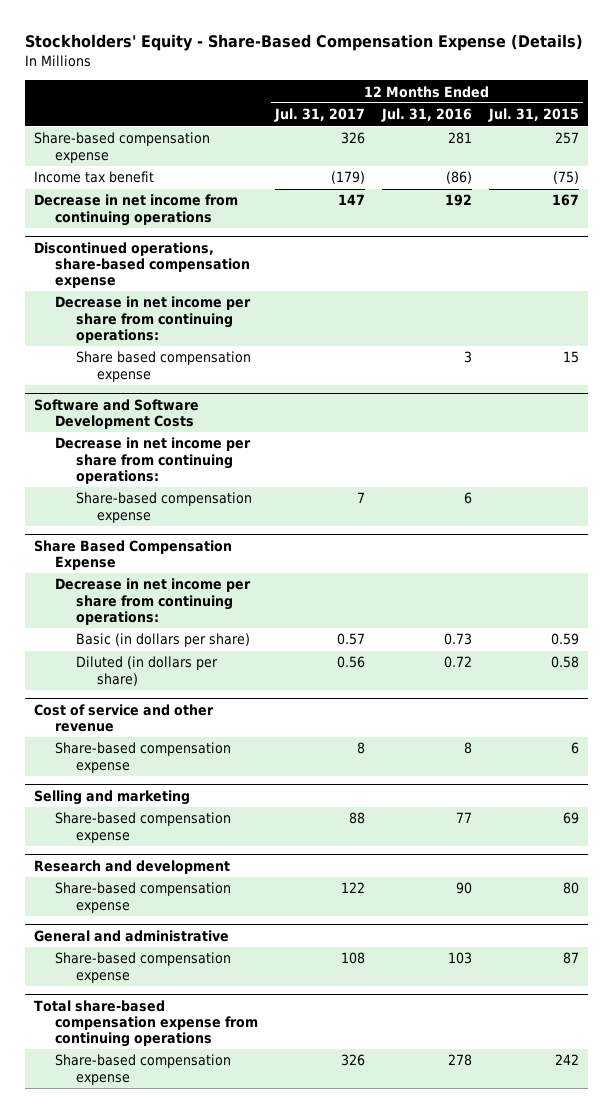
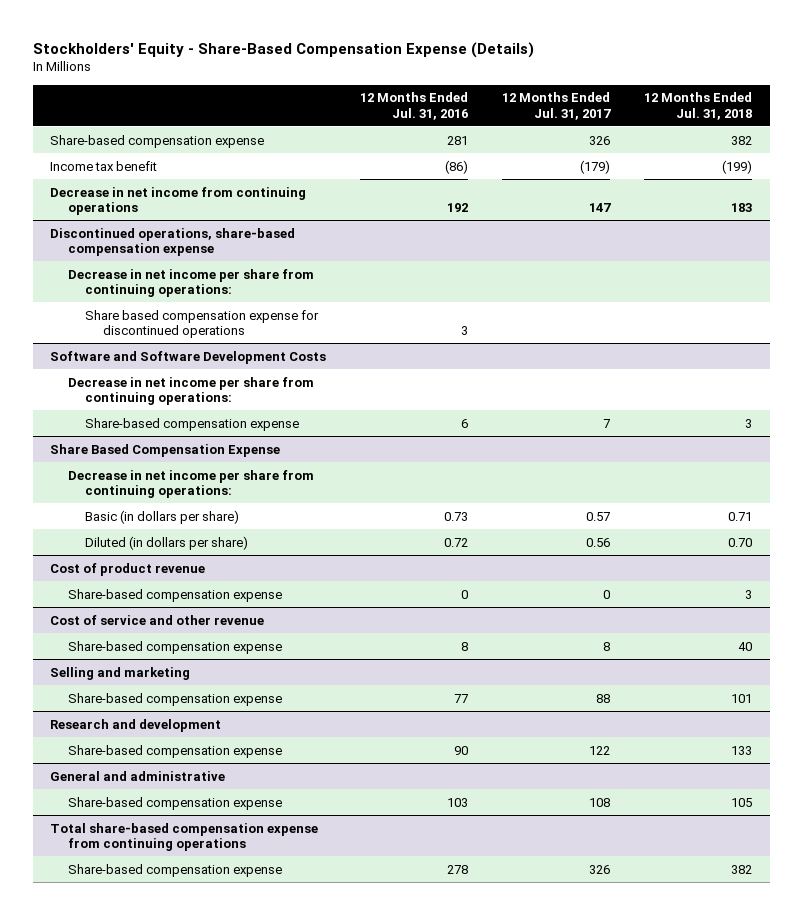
[488,108,580,123] Jul. 31, 2015 -> none
none -> [644,92,753,120] 12 Months Ended Jul. 31, 2018
[76,351,252,382] Share based compensation expense -> [85,309,320,339] Share based compensation expense for discontinued operations
none -> [50,562,206,576] Cost of product revenue
none -> [67,588,282,602] Share-based compensation expense

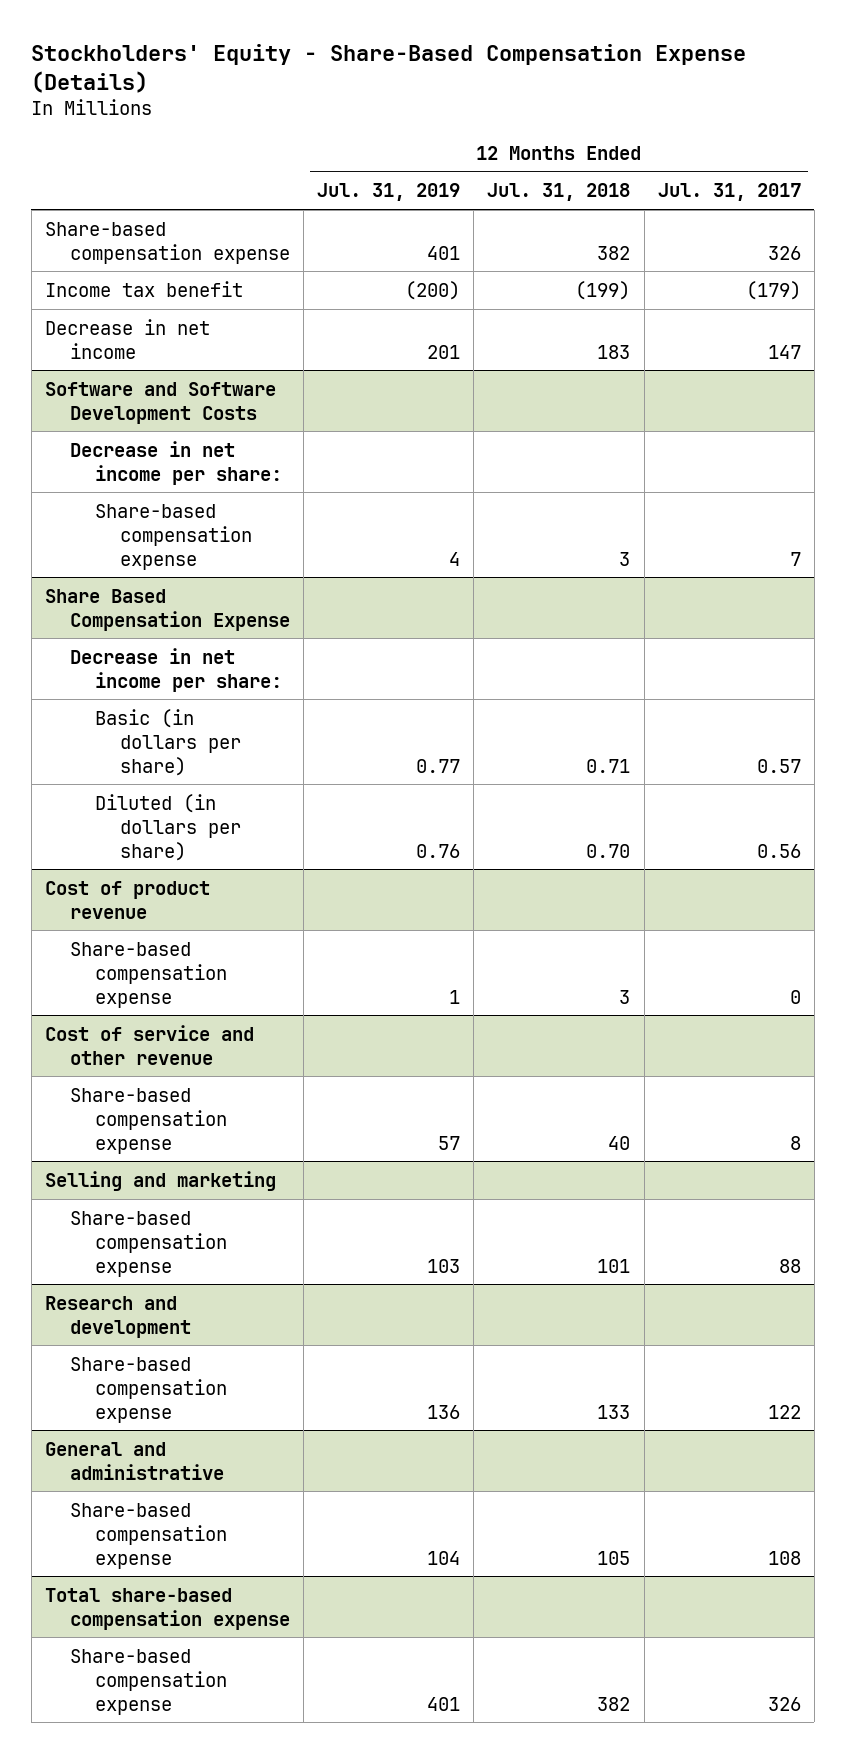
[360,92,469,120] 12 Months Ended Jul. 31, 2016 -> none
none -> [317,183,461,202] Jul. 31, 2019
[50,227,296,257] Discontinued operations, share-based compensation expense -> none
[67,268,314,298] Decrease in net income per share from continuing operations: -> none
[85,309,320,339] Share based compensation expense for discontinued operations -> none
[50,186,307,216] Decrease in net income from continuing operations -> [45,318,211,359] Decrease in net income
[67,376,314,406] Decrease in net income per share from continuing operations: -> [69,440,282,485] Decrease in net income per share:
[67,469,314,499] Decrease in net income per share from continuing operations: -> [69,647,282,692] Decrease in net income per share:
[50,822,319,852] Total share-based compensation expense from continuing operations -> [45,1587,290,1630] Total share-based compensation expense

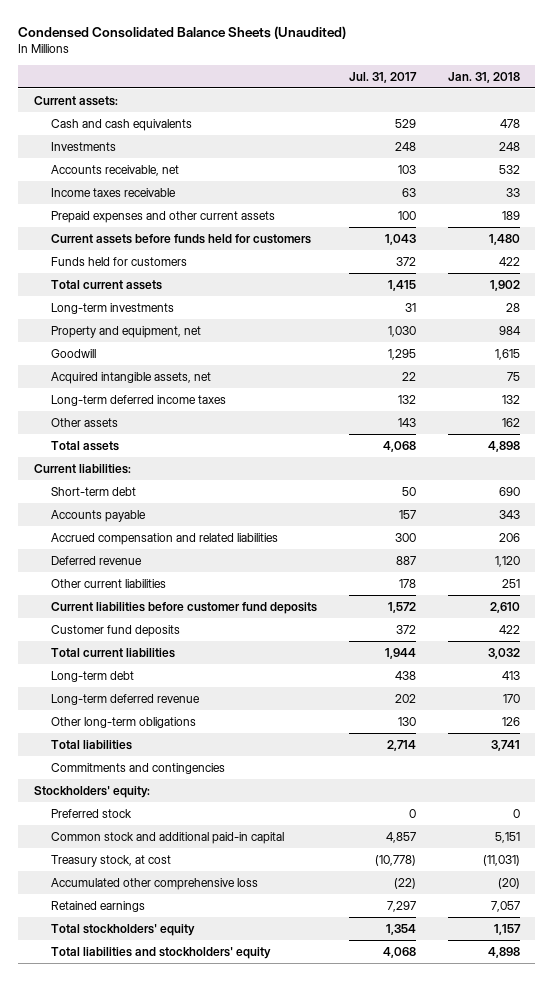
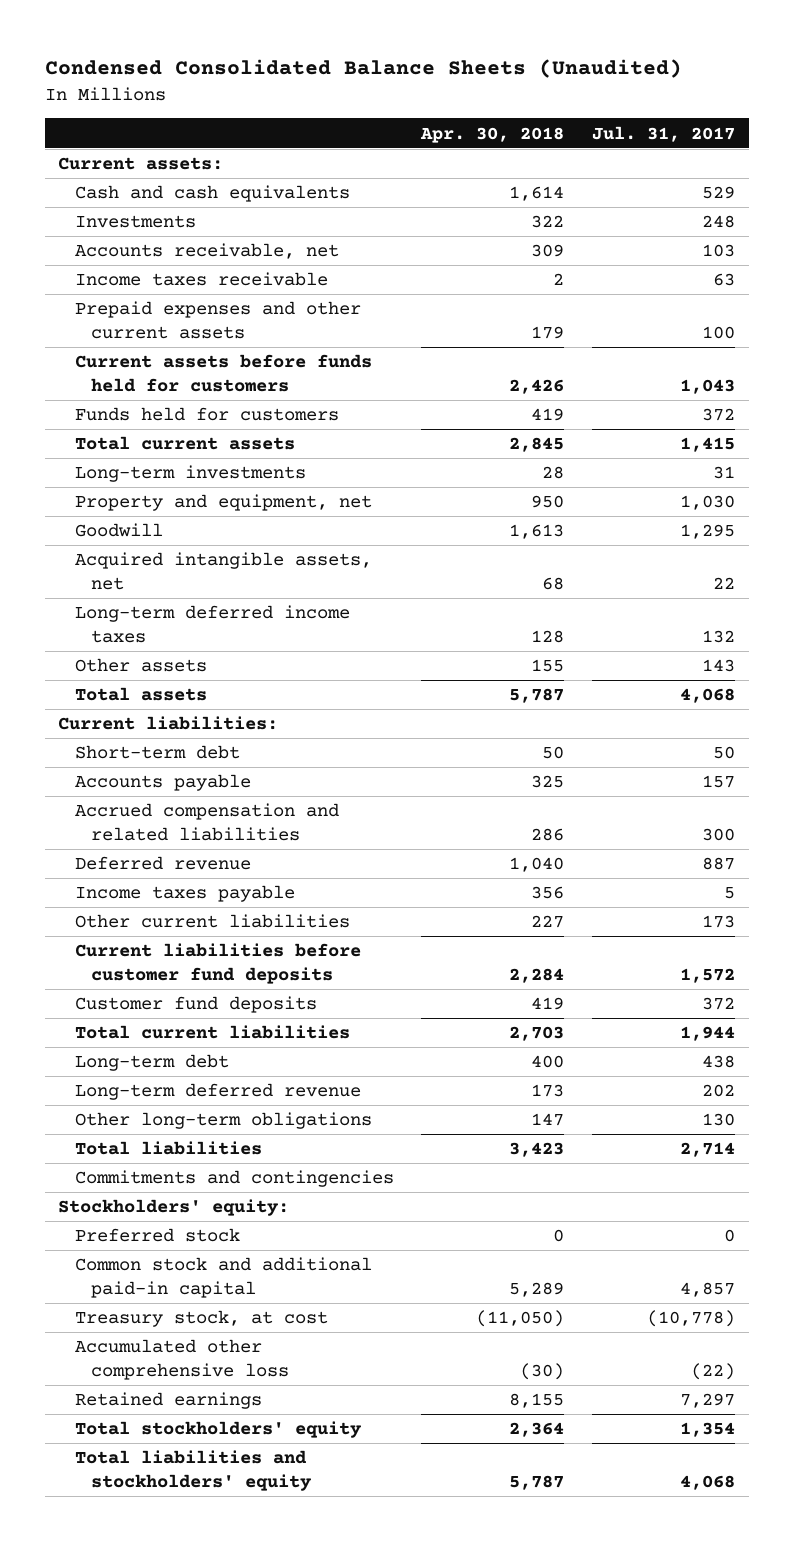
[447,71,520,83] Jan. 31, 2018 -> none
none -> [420,126,565,143] Apr. 30, 2018
none -> [74,885,295,903] Income taxes payable
[398,578,416,588] 178 -> [701,915,735,929] 173

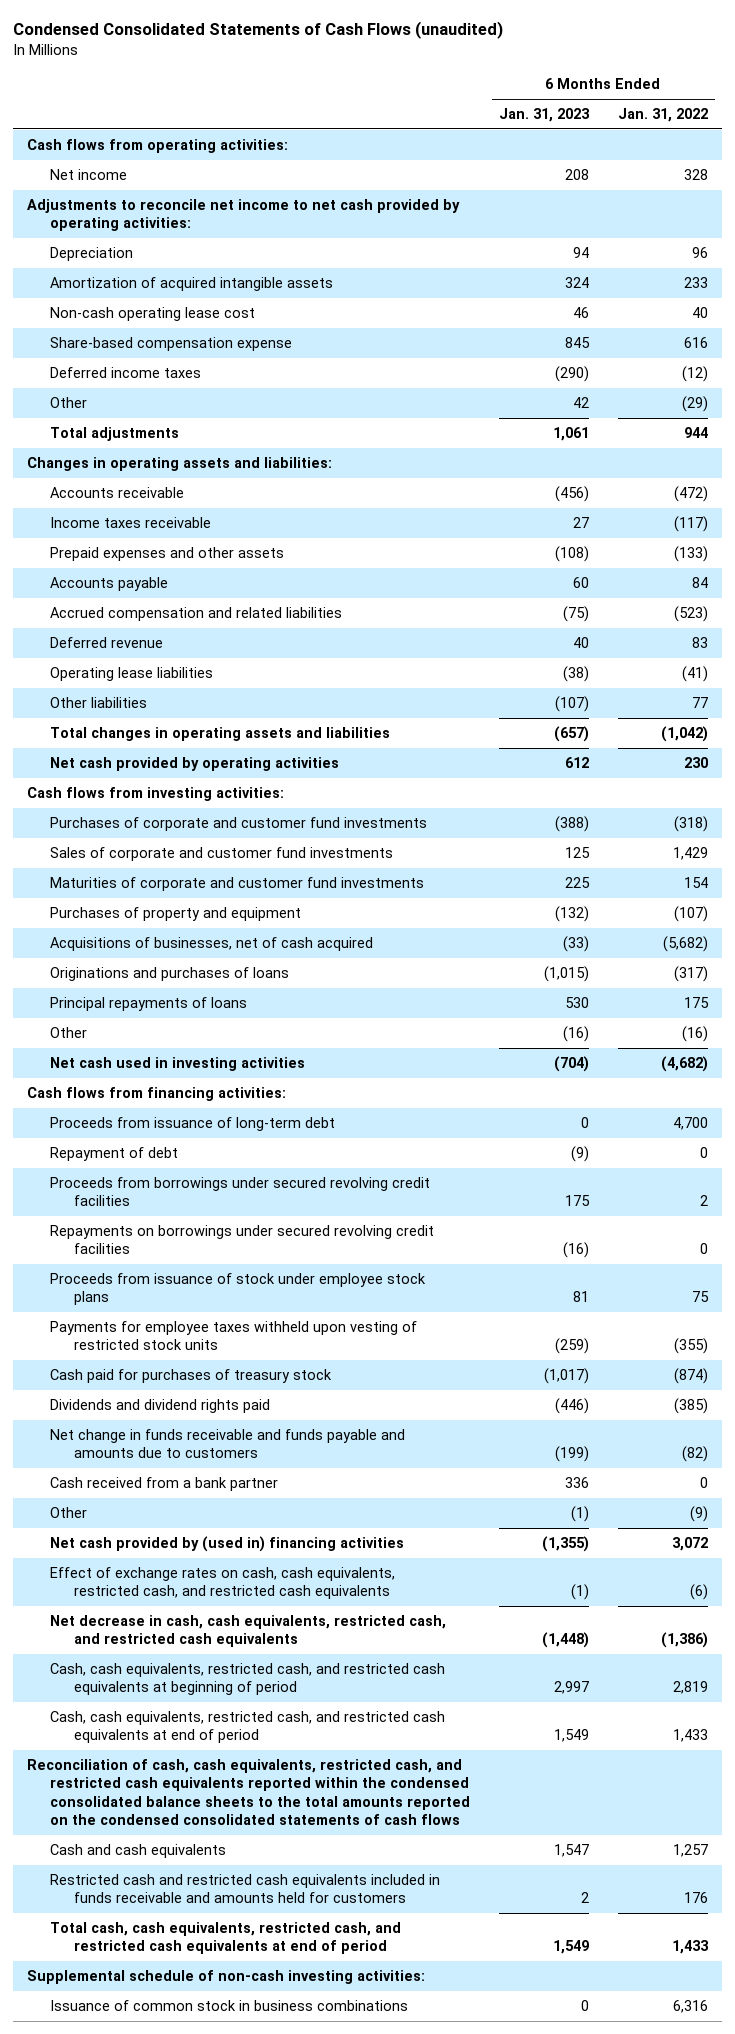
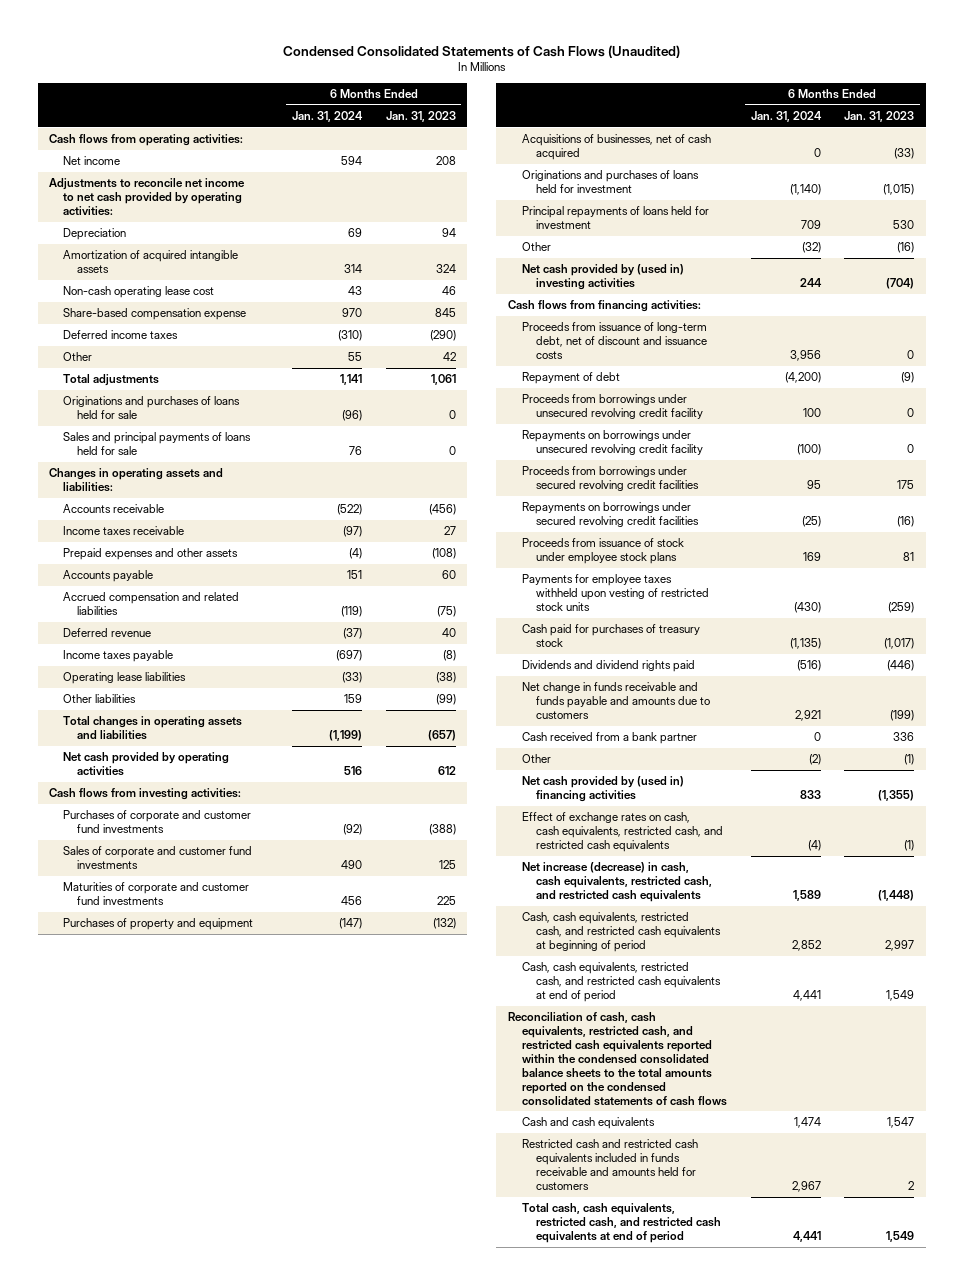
[12,21,503,40] Condensed Consolidated Statements of Cash Flows (unaudited) -> [282,44,680,58] Condensed Consolidated Statements of Cash Flows (Unaudited)
[617,108,708,123] Jan. 31, 2022 -> none
none -> [291,110,363,122] Jan. 31, 2024
none -> [63,396,241,420] Originations and purchases of loans held for sale
none -> [63,432,252,456] Sales and principal payments of loans held for sale
none -> [63,650,174,663] Income taxes payable
[554,695,589,712] (107) -> [435,694,456,706] (99)
[50,966,290,981] Originations and purchases of loans -> [521,170,699,194] Originations and purchases of loans held for investment
[50,996,248,1011] Principal repayments of loans -> [521,206,709,230] Principal repayments of loans held for investment
[50,1056,306,1071] Net cash used in investing activities -> [521,264,684,291] Net cash provided by (used in) investing activities
[50,1116,336,1131] Proceeds from issuance of long-term debt -> [521,322,707,360] Proceeds from issuance of long-term debt, net of discount and issuance costs
none -> [521,394,703,420] Proceeds from borrowings under unsecured revolving credit facility
none -> [521,430,703,456] Repayments on borrowings under unsecured revolving credit facility
[50,1614,447,1648] Net decrease in cash, cash equivalents, restricted cash, and restricted cash equivalents -> [521,862,712,903] Net increase (decrease) in cash, cash equivalents, restricted cash, and restricted cash equivalents
[27,1969,426,1984] Supplemental schedule of non-cash investing activities: -> none
[50,1999,409,2011] Issuance of common stock in business combinations -> none

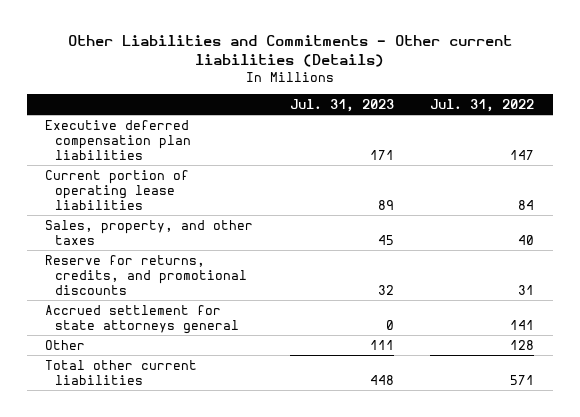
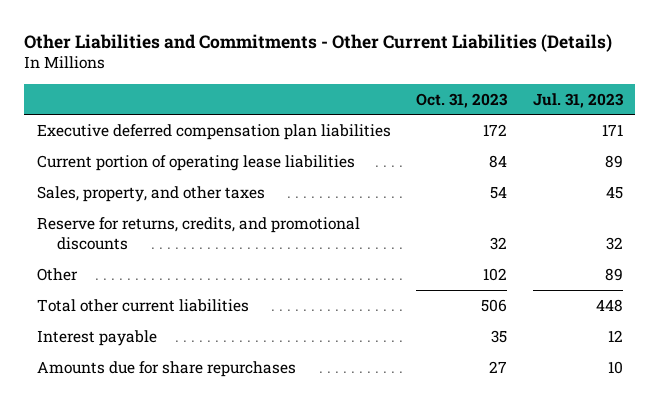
[67,35,512,68] Other Liabilities and Commitments - Other current liabilities (Details) -> [23,33,612,52] Other Liabilities and Commitments - Other Current Liabilities (Details)
[430,98,535,112] Jul. 31, 2022 -> none
none -> [416,92,509,108] Oct. 31, 2023
[45,304,240,334] Accrued settlement for state attorneys general -> none
[369,339,394,350] 111 -> [604,267,623,281] 89
none -> [36,329,157,346] Interest payable
none -> [36,360,296,377] Amounts due for share repurchases

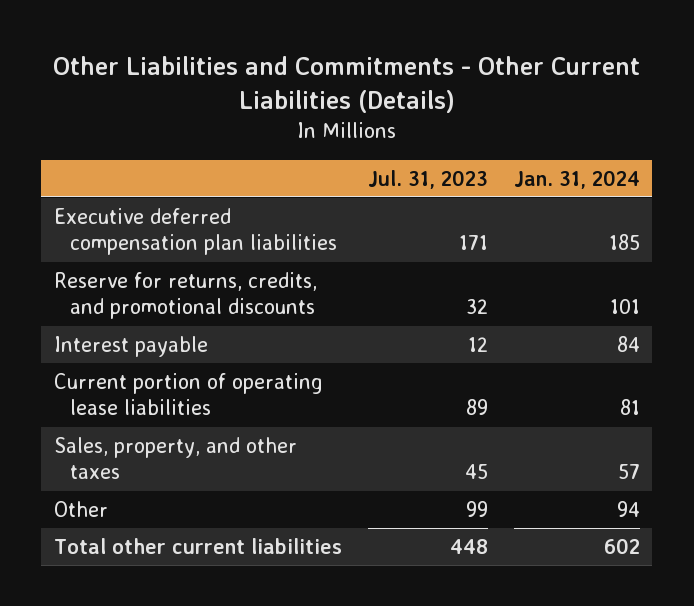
[416,92,509,108] Oct. 31, 2023 -> none
none -> [513,169,640,189] Jan. 31, 2024
[36,216,360,250] Reserve for returns, credits, and promotional discounts -> [54,272,318,320] Reserve for returns, credits, and promotional discounts
[36,329,157,346] Interest payable -> [54,336,209,358] Interest payable
[604,267,623,281] 89 -> [465,501,488,518] 99
[36,360,296,377] Amounts due for share repurchases -> none

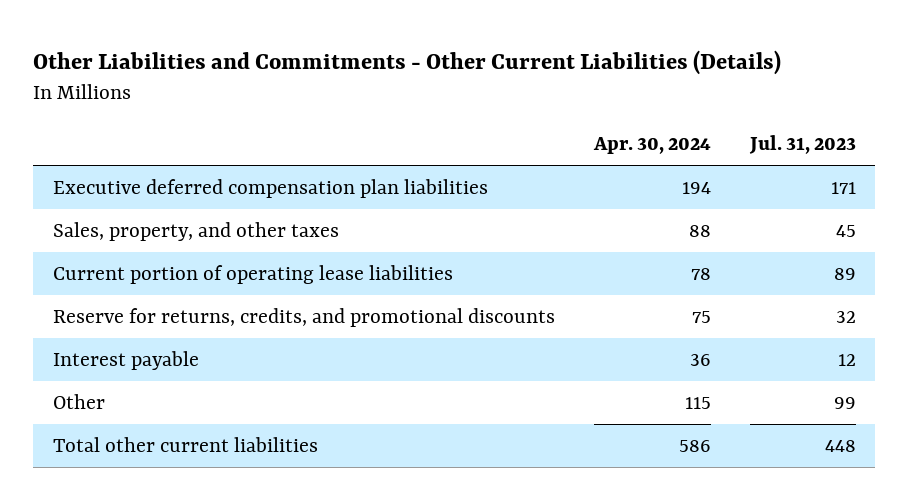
[513,169,640,189] Jan. 31, 2024 -> none
none -> [592,137,711,155] Apr. 30, 2024
[54,437,298,480] Sales, property, and other taxes -> [52,222,339,242] Sales, property, and other taxes
[54,373,324,416] Current portion of operating lease liabilities -> [52,265,453,285] Current portion of operating lease liabilities

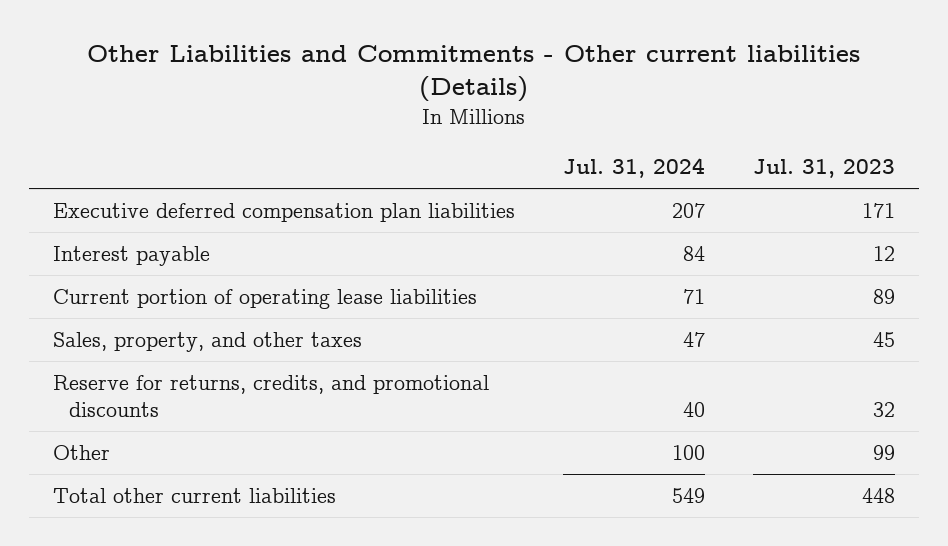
[33,49,782,75] Other Liabilities and Commitments - Other Current Liabilities (Details) -> [87,45,861,103] Other Liabilities and Commitments - Other current liabilities (Details)
[592,137,711,155] Apr. 30, 2024 -> none
none -> [563,158,706,179] Jul. 31, 2024
[52,351,199,371] Interest payable -> [52,245,210,266] Interest payable
[52,222,339,242] Sales, property, and other taxes -> [52,331,362,352] Sales, property, and other taxes

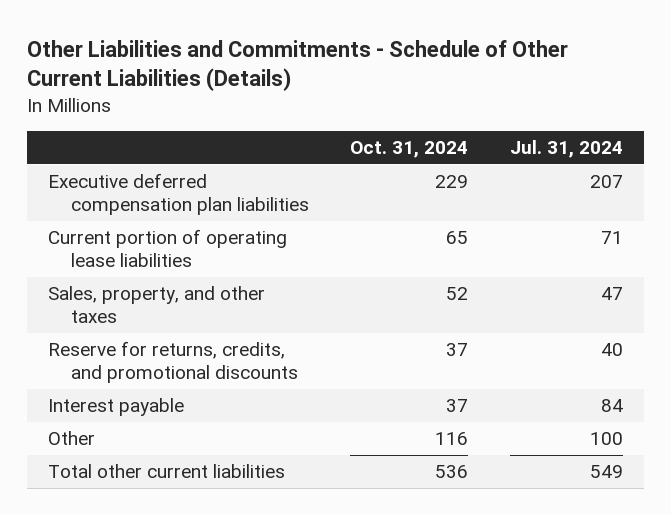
[87,45,861,103] Other Liabilities and Commitments - Other current liabilities (Details) -> [27,39,569,92] Other Liabilities and Commitments - Schedule of Other Current Liabilities (Details)
[753,159,896,179] Jul. 31, 2023 -> none
none -> [350,141,469,159] Oct. 31, 2024
[52,245,210,266] Interest payable -> [47,398,184,417] Interest payable

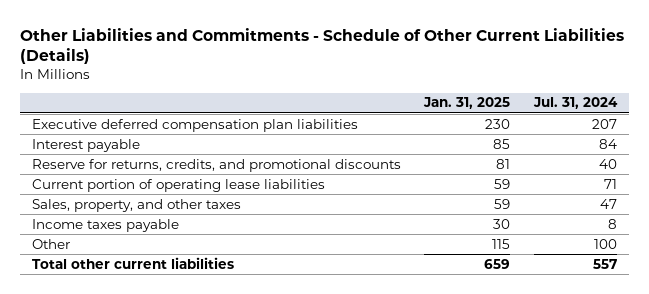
[350,141,469,159] Oct. 31, 2024 -> none
none -> [423,97,511,110] Jan. 31, 2025
[47,398,184,417] Interest payable -> [31,138,140,152] Interest payable
[47,341,298,384] Reserve for returns, credits, and promotional discounts -> [31,158,401,172] Reserve for returns, credits, and promotional discounts
none -> [31,218,179,232] Income taxes payable
[590,465,624,479] 549 -> [592,258,617,269] 557

